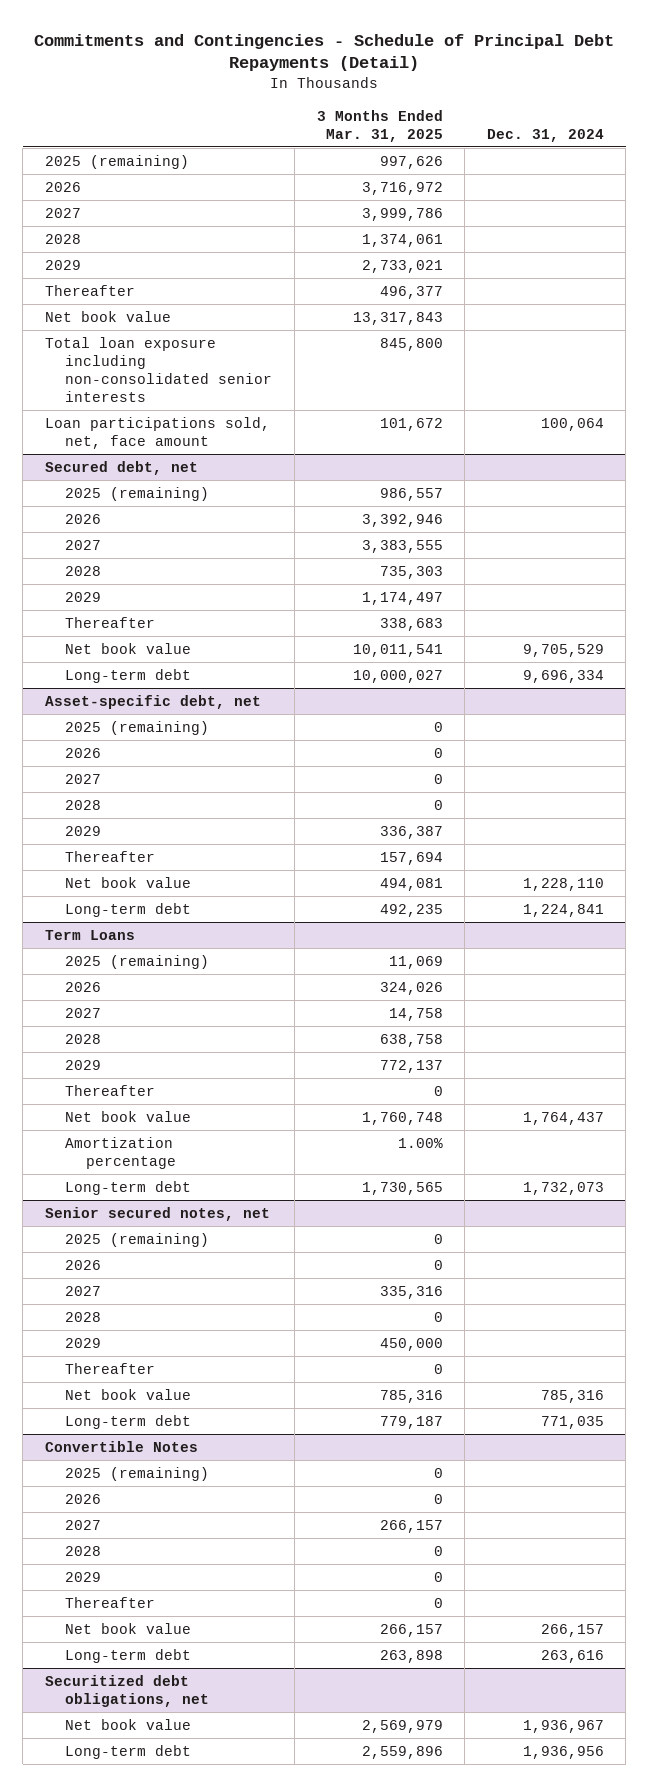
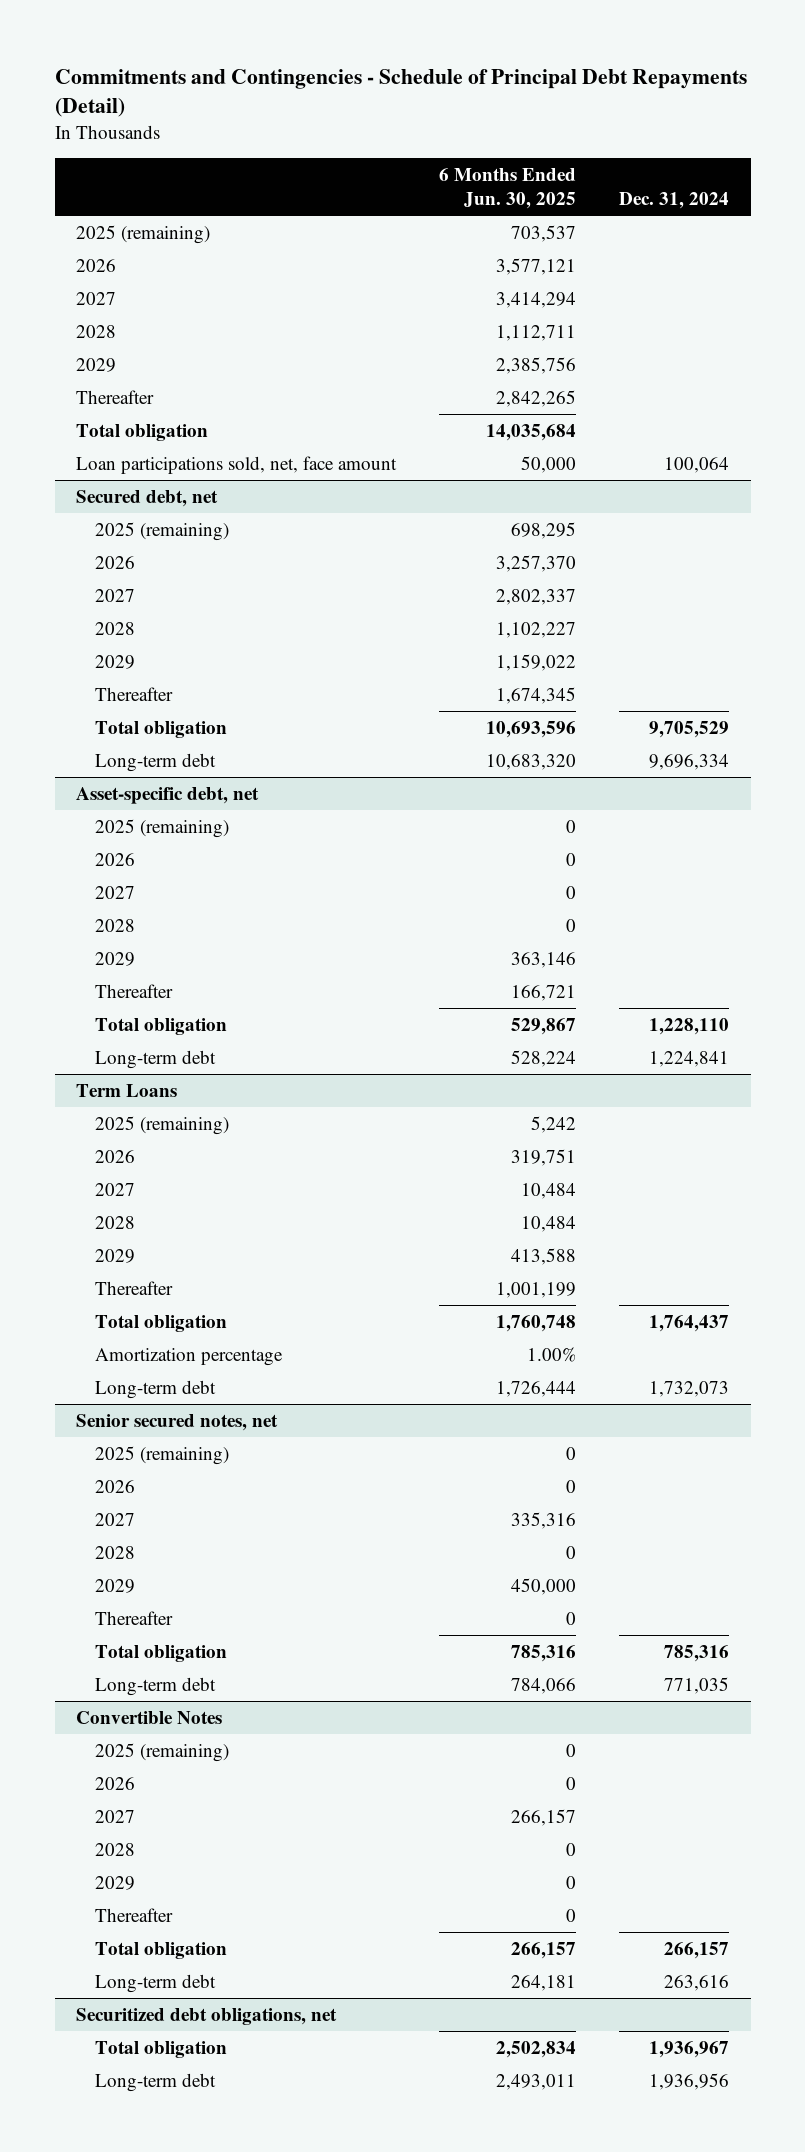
[316,109,443,142] 3 Months Ended Mar. 31, 2025 -> none
none -> [439,167,577,209] 6 Months Ended Jun. 30, 2025
[44,336,273,402] Total loan exposure including non-consolidated senior interests -> none
[44,310,171,322] Net book value -> [76,423,209,441] Total obligation
[65,642,192,654] Net book value -> [95,720,228,738] Total obligation
[65,876,192,888] Net book value -> [95,1017,228,1035] Total obligation
[65,1110,192,1122] Net book value -> [95,1314,228,1332] Total obligation
[65,1388,192,1400] Net book value -> [95,1644,228,1662] Total obligation
[65,1622,192,1634] Net book value -> [95,1941,228,1959] Total obligation
[65,1718,192,1730] Net book value -> [95,2040,228,2058] Total obligation

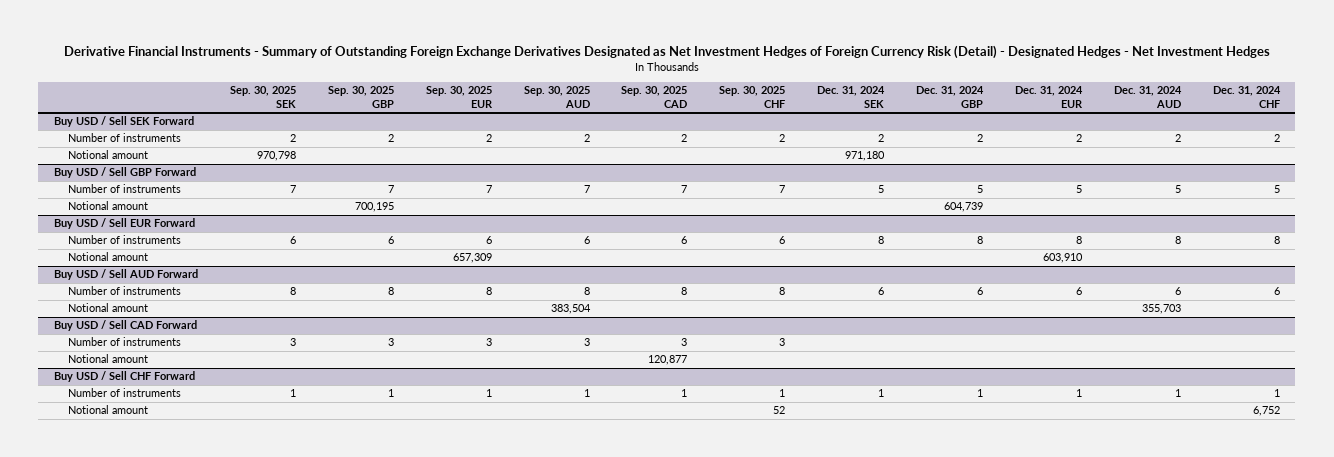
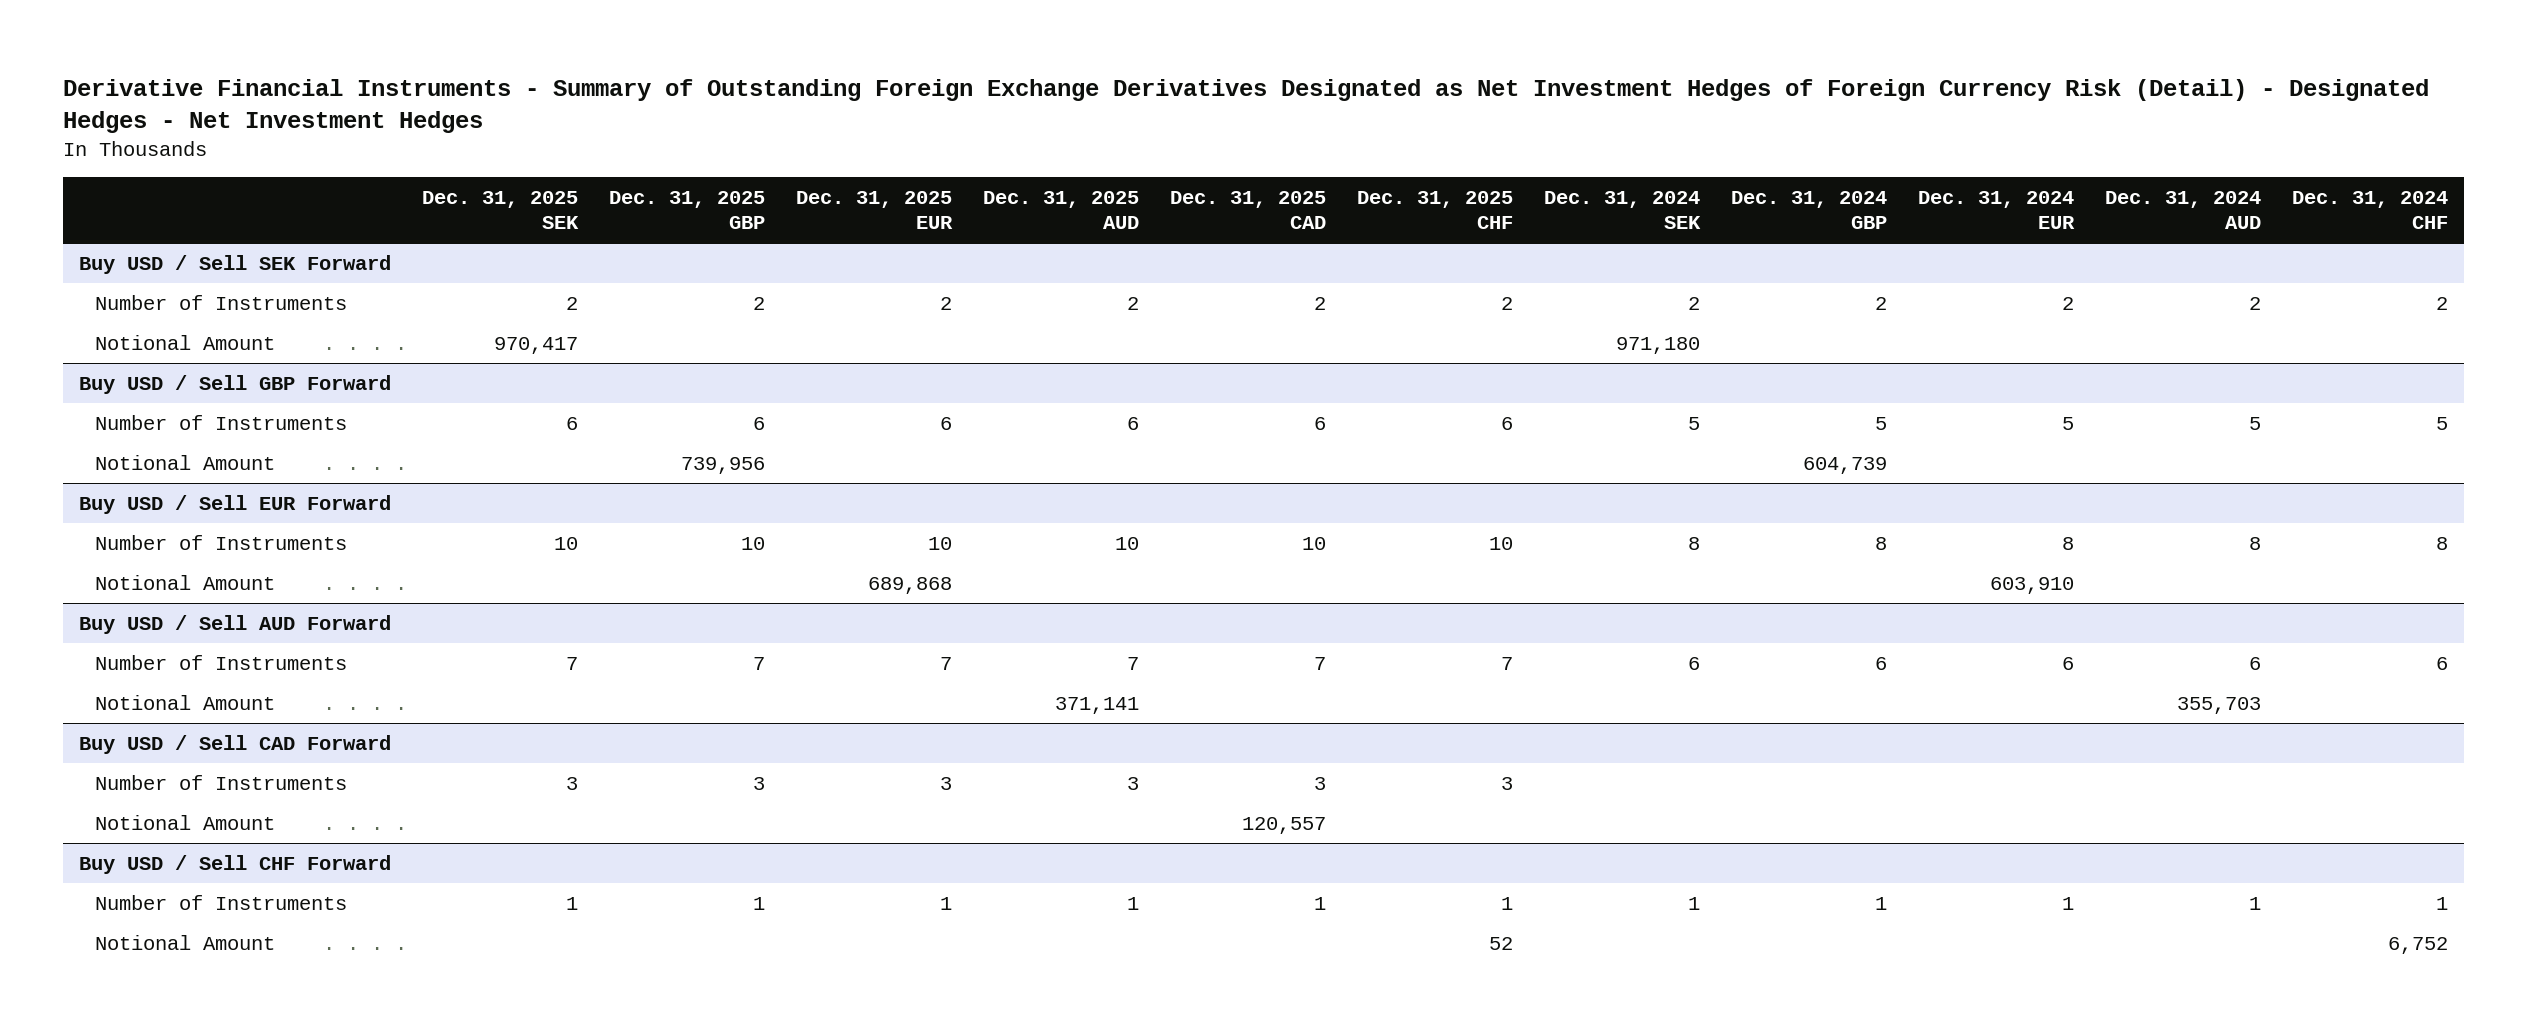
[230,86,297,109] Sep. 30, 2025 SEK -> none
[327,86,394,109] Sep. 30, 2025 GBP -> none
[425,86,493,109] Sep. 30, 2025 EUR -> none
[523,86,590,109] Sep. 30, 2025 AUD -> none
[621,86,688,109] Sep. 30, 2025 CAD -> none
[719,86,786,109] Sep. 30, 2025 CHF -> none
none -> [422,190,580,229] Dec. 31, 2025 SEK
none -> [609,190,766,229] Dec. 31, 2025 GBP
none -> [796,190,954,229] Dec. 31, 2025 EUR
none -> [983,190,1140,229] Dec. 31, 2025 AUD
none -> [1170,190,1327,229] Dec. 31, 2025 CAD
none -> [1357,190,1514,229] Dec. 31, 2025 CHF
[67,133,181,143] Number of instruments -> [95,295,348,311] Number of Instruments
[67,150,148,160] Notional amount -> [95,335,276,351] Notional Amount
[67,184,181,194] Number of instruments -> [95,415,348,431] Number of Instruments
[67,201,148,211] Notional amount -> [95,455,276,471] Notional Amount
[67,235,181,245] Number of instruments -> [95,535,348,551] Number of Instruments
[67,252,148,262] Notional amount -> [95,575,276,591] Notional Amount
[67,286,181,296] Number of instruments -> [95,655,348,671] Number of Instruments
[67,303,148,313] Notional amount -> [95,695,276,711] Notional Amount
[67,337,181,347] Number of instruments -> [95,775,348,791] Number of Instruments
[67,354,148,364] Notional amount -> [95,815,276,831] Notional Amount
[67,388,181,398] Number of instruments -> [95,895,348,911] Number of Instruments
[67,405,148,415] Notional amount -> [95,935,276,951] Notional Amount

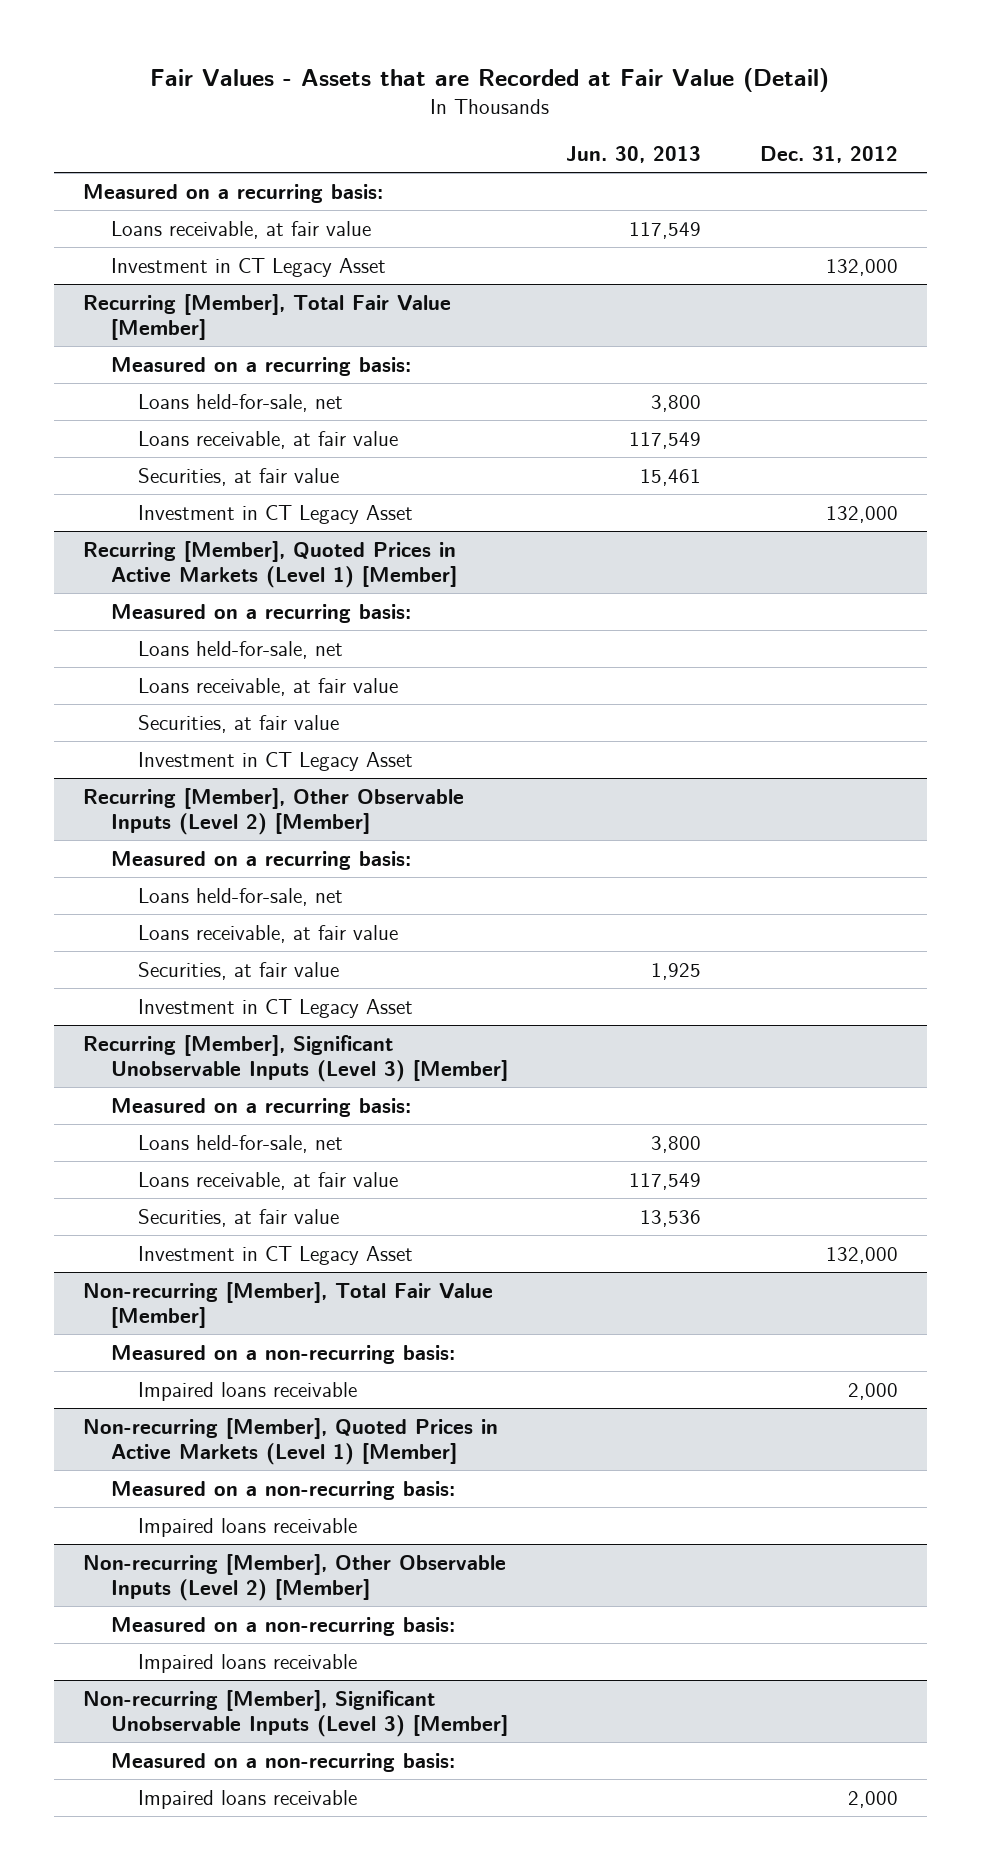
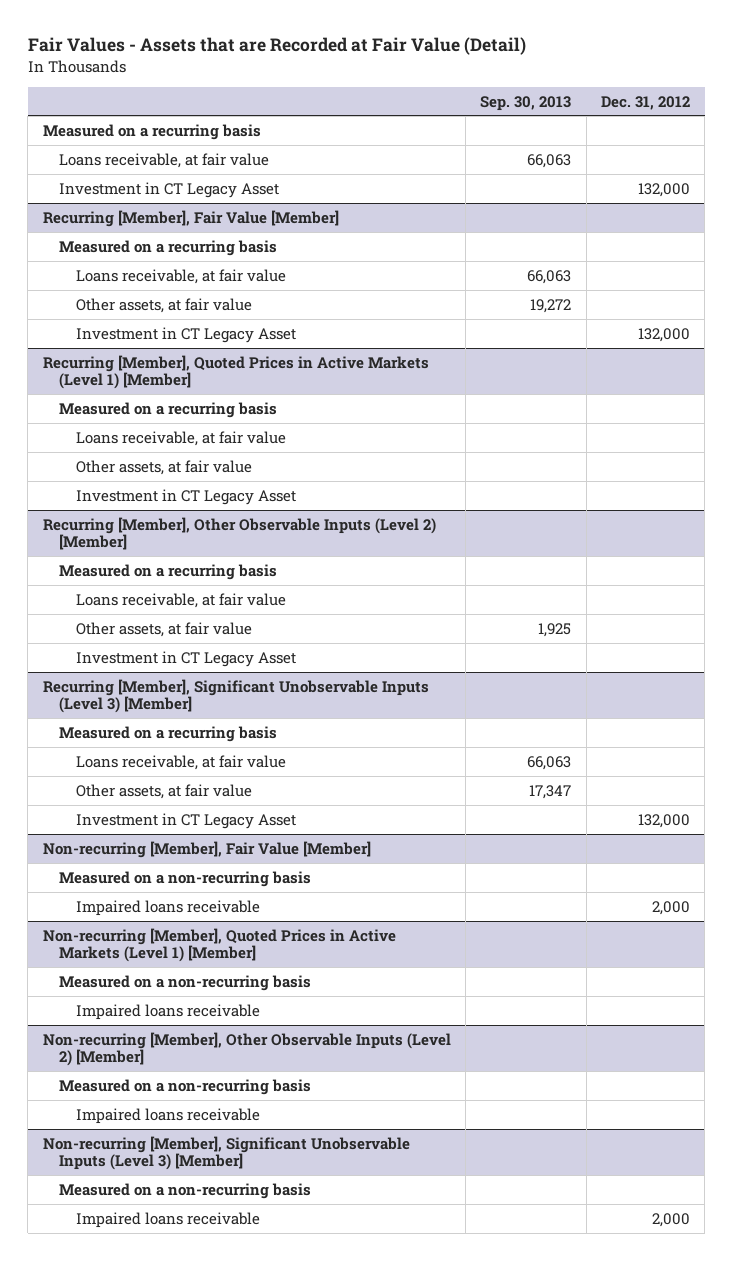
[566,146,702,164] Jun. 30, 2013 -> none
none -> [480,95,572,111] Sep. 30, 2013
[82,183,383,203] Measured on a recurring basis: -> [42,123,261,140] Measured on a recurring basis
[138,393,344,412] Loans held-for-sale, net -> none
[82,293,451,340] Recurring [Member], Total Fair Value [Member] -> [42,209,339,227] Recurring [Member], Fair Value [Member]
[110,356,411,376] Measured on a recurring basis: -> [59,239,278,256] Measured on a recurring basis
[138,467,340,486] Securities, at fair value -> [76,297,253,313] Other assets, at fair value
[138,640,344,659] Loans held-for-sale, net -> none
[110,603,411,623] Measured on a recurring basis: -> [59,401,278,418] Measured on a recurring basis
[138,714,340,733] Securities, at fair value -> [76,459,253,475] Other assets, at fair value
[138,887,344,906] Loans held-for-sale, net -> none
[110,850,411,870] Measured on a recurring basis: -> [59,563,278,580] Measured on a recurring basis
[138,961,340,980] Securities, at fair value -> [76,621,253,637] Other assets, at fair value
[138,1134,344,1153] Loans held-for-sale, net -> none
[110,1097,411,1117] Measured on a recurring basis: -> [59,725,278,742] Measured on a recurring basis
[138,1208,340,1227] Securities, at fair value -> [76,783,253,799] Other assets, at fair value
[82,1281,493,1328] Non-recurring [Member], Total Fair Value [Member] -> [42,840,371,858] Non-recurring [Member], Fair Value [Member]
[110,1344,455,1364] Measured on a non-recurring basis: -> [59,870,312,887] Measured on a non-recurring basis
[110,1480,455,1500] Measured on a non-recurring basis: -> [59,974,312,991] Measured on a non-recurring basis
[110,1616,455,1636] Measured on a non-recurring basis: -> [59,1078,312,1095] Measured on a non-recurring basis
[110,1752,455,1772] Measured on a non-recurring basis: -> [59,1182,312,1199] Measured on a non-recurring basis

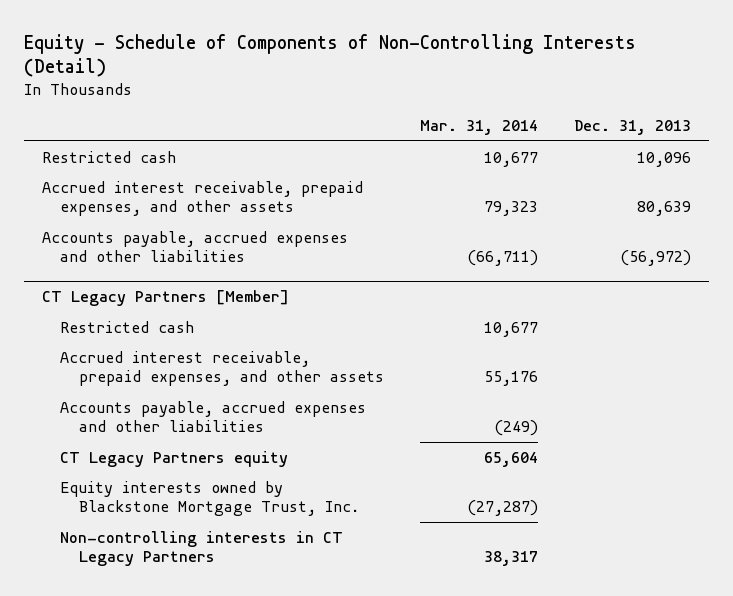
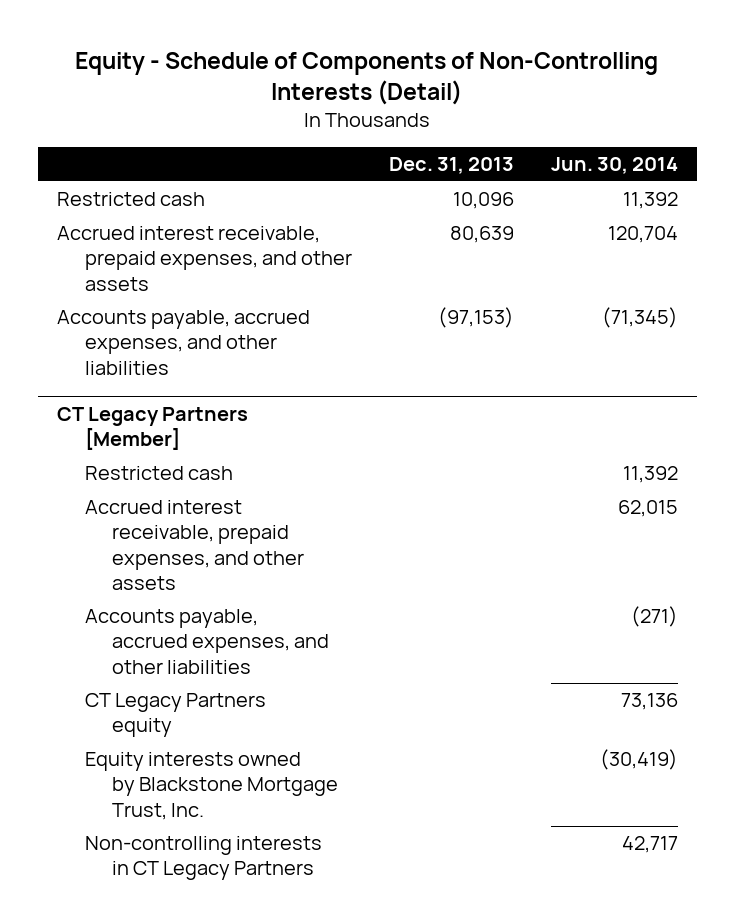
[420,120,539,136] Mar. 31, 2014 -> none
none -> [550,156,678,174] Jun. 30, 2014
[41,230,348,263] Accounts payable, accrued expenses and other liabilities -> [57,310,311,375] Accounts payable, accrued expenses, and other liabilities
[620,250,692,267] (56,972) -> [437,307,514,329] (97,153)
[60,400,367,433] Accounts payable, accrued expenses and other liabilities -> [84,609,330,674] Accounts payable, accrued expenses, and other liabilities

